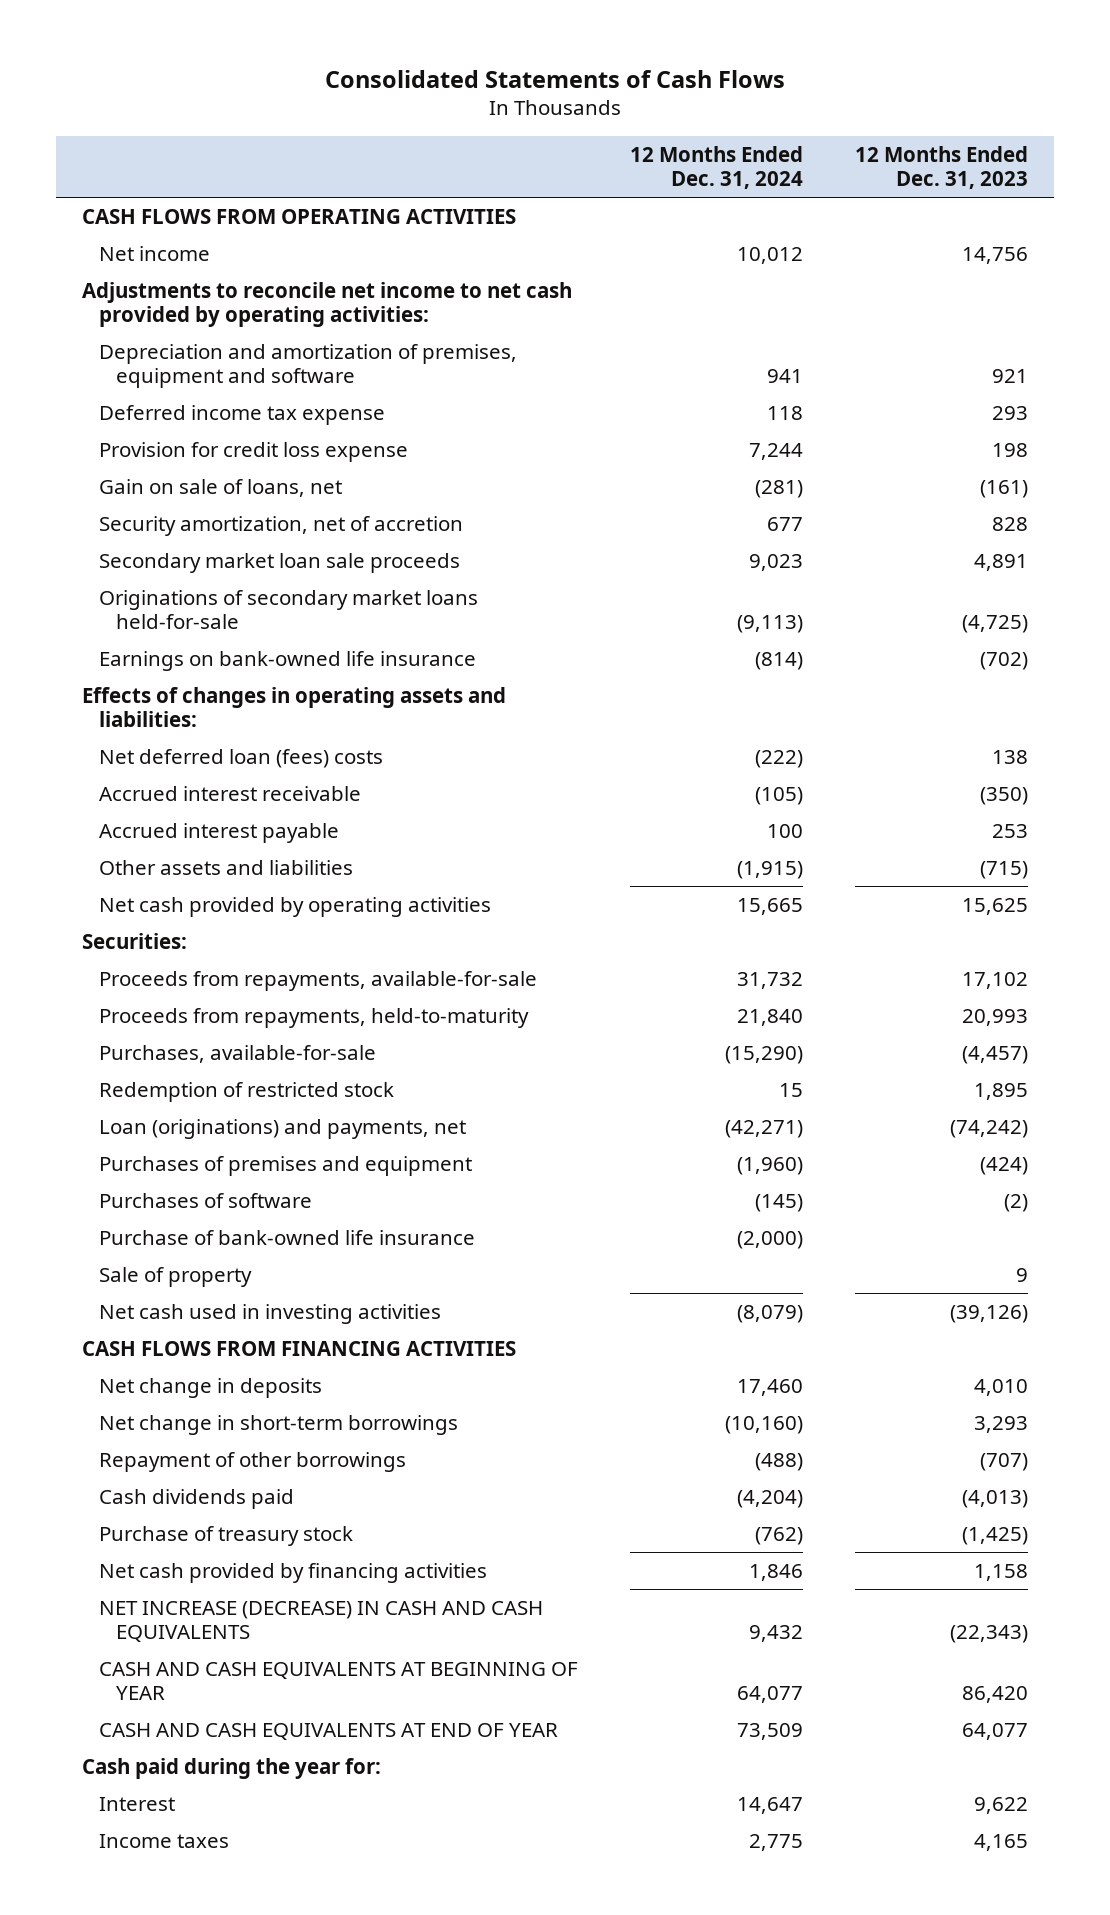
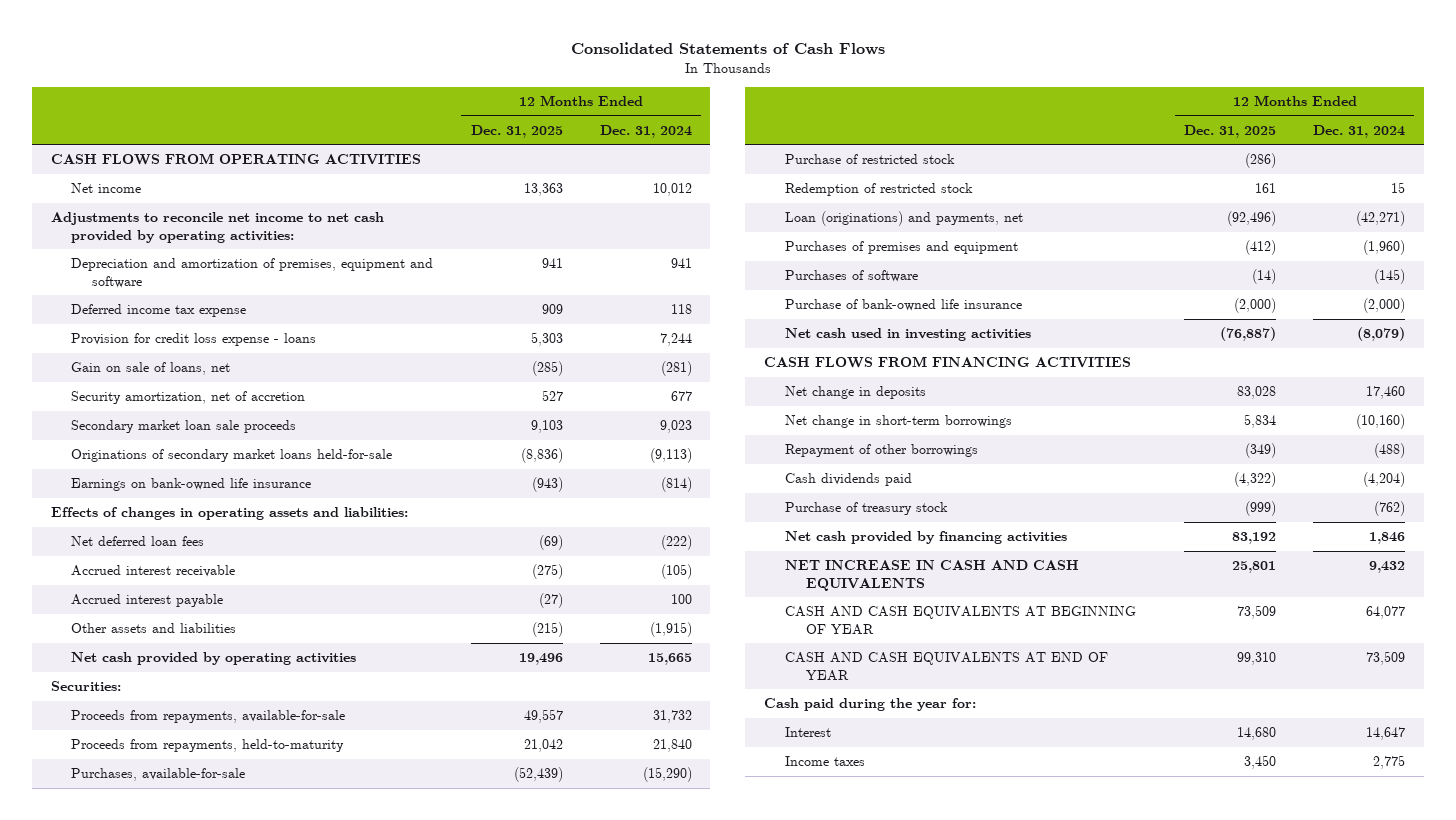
[855,146,1029,189] 12 Months Ended Dec. 31, 2023 -> none
none -> [470,124,563,138] Dec. 31, 2025
[98,442,408,463] Provision for credit loss expense -> [71,333,317,347] Provision for credit loss expense - loans
[98,749,383,769] Net deferred loan (fees) costs -> [71,536,205,547] Net deferred loan fees
none -> [784,154,955,165] Purchase of restricted stock
[98,1267,252,1288] Sale of property -> none
[98,1601,543,1642] NET INCREASE (DECREASE) IN CASH AND CASH EQUIVALENTS -> [784,560,1079,591] NET INCREASE IN CASH AND CASH EQUIVALENTS

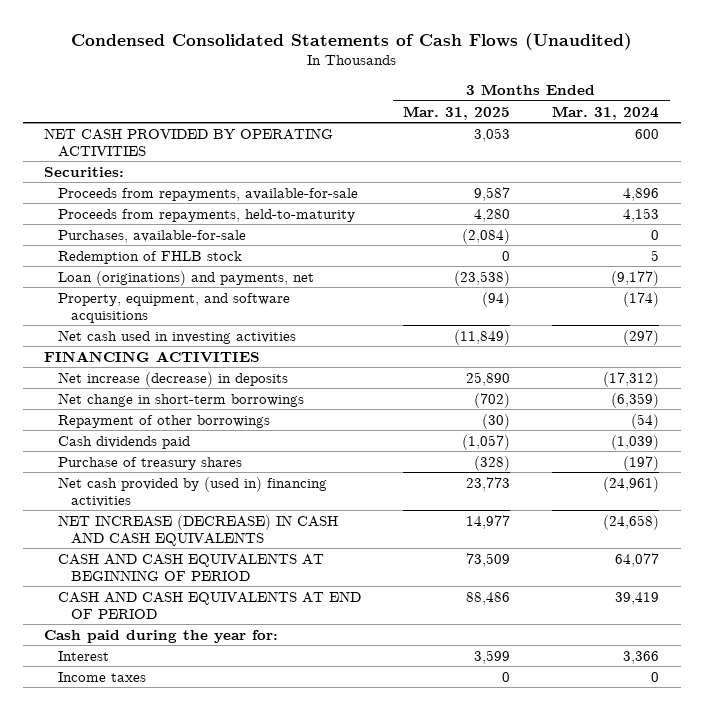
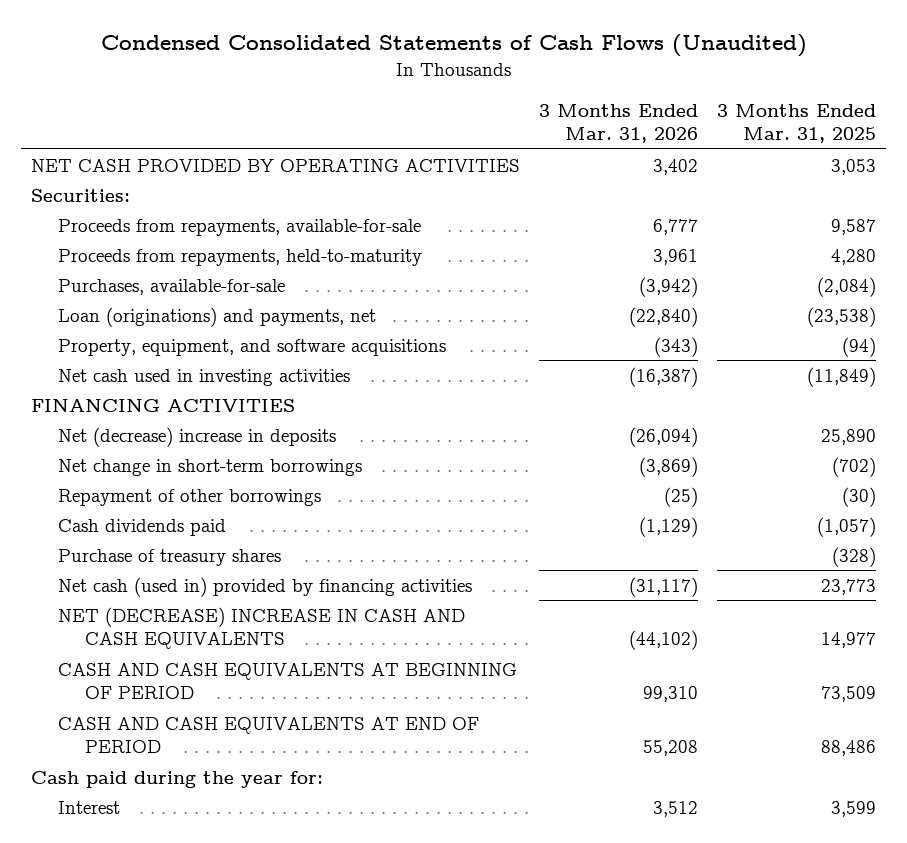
[552,105,660,120] Mar. 31, 2024 -> none
none -> [539,103,699,144] 3 Months Ended Mar. 31, 2026
[57,250,242,264] Redemption of FHLB stock -> none
[57,371,288,387] Net increase (decrease) in deposits -> [57,426,336,447] Net (decrease) increase in deposits
[57,476,327,507] Net cash provided by (used in) financing activities -> [57,576,472,597] Net cash (used in) provided by financing activities
[57,514,338,546] NET INCREASE (DECREASE) IN CASH AND CASH EQUIVALENTS -> [57,606,465,649] NET (DECREASE) INCREASE IN CASH AND CASH EQUIVALENTS
[57,671,146,682] Income taxes -> none

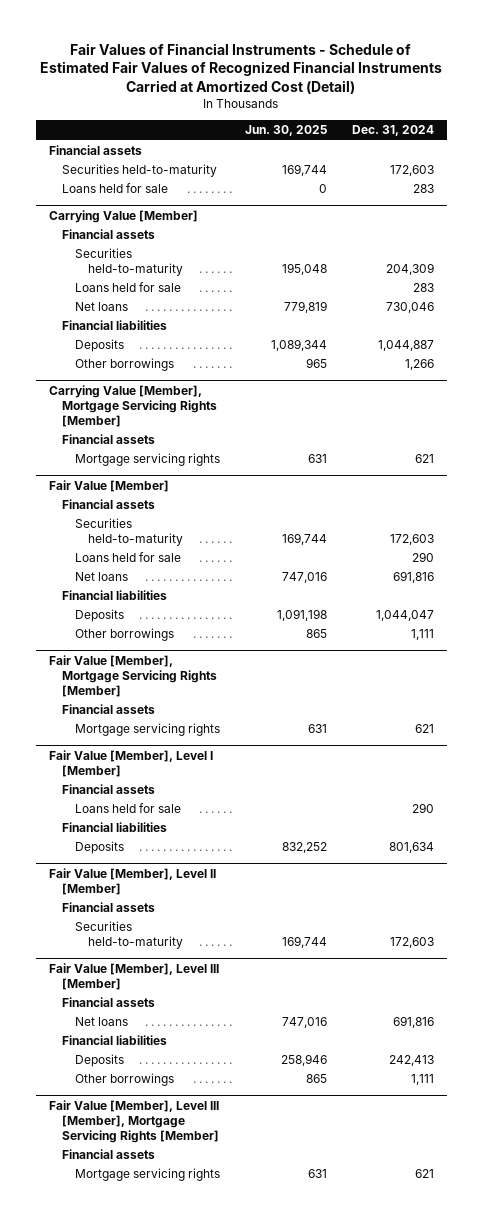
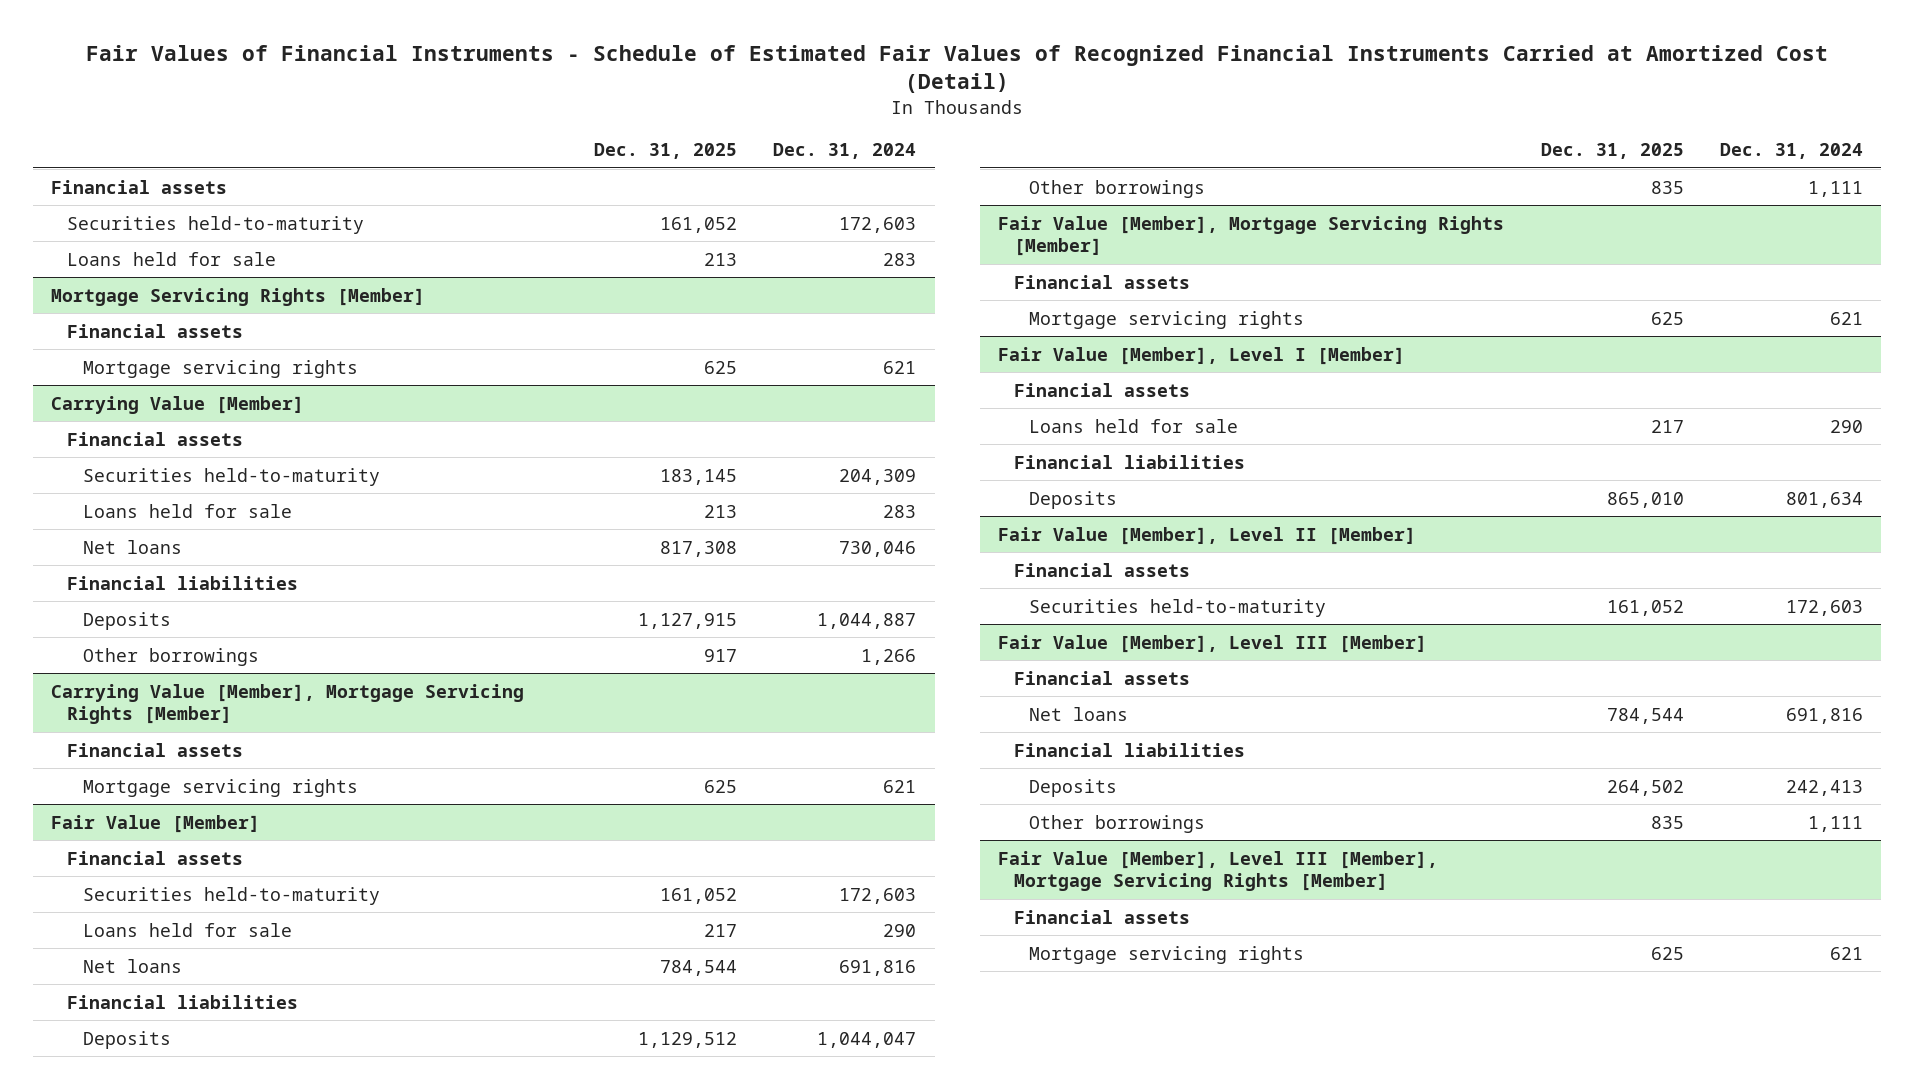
[244,125,327,137] Jun. 30, 2025 -> none
none -> [593,143,737,160] Dec. 31, 2025
none -> [51,287,426,306] Mortgage Servicing Rights [Member]
none -> [66,323,243,338] Financial assets
none -> [82,359,358,378] Mortgage servicing rights

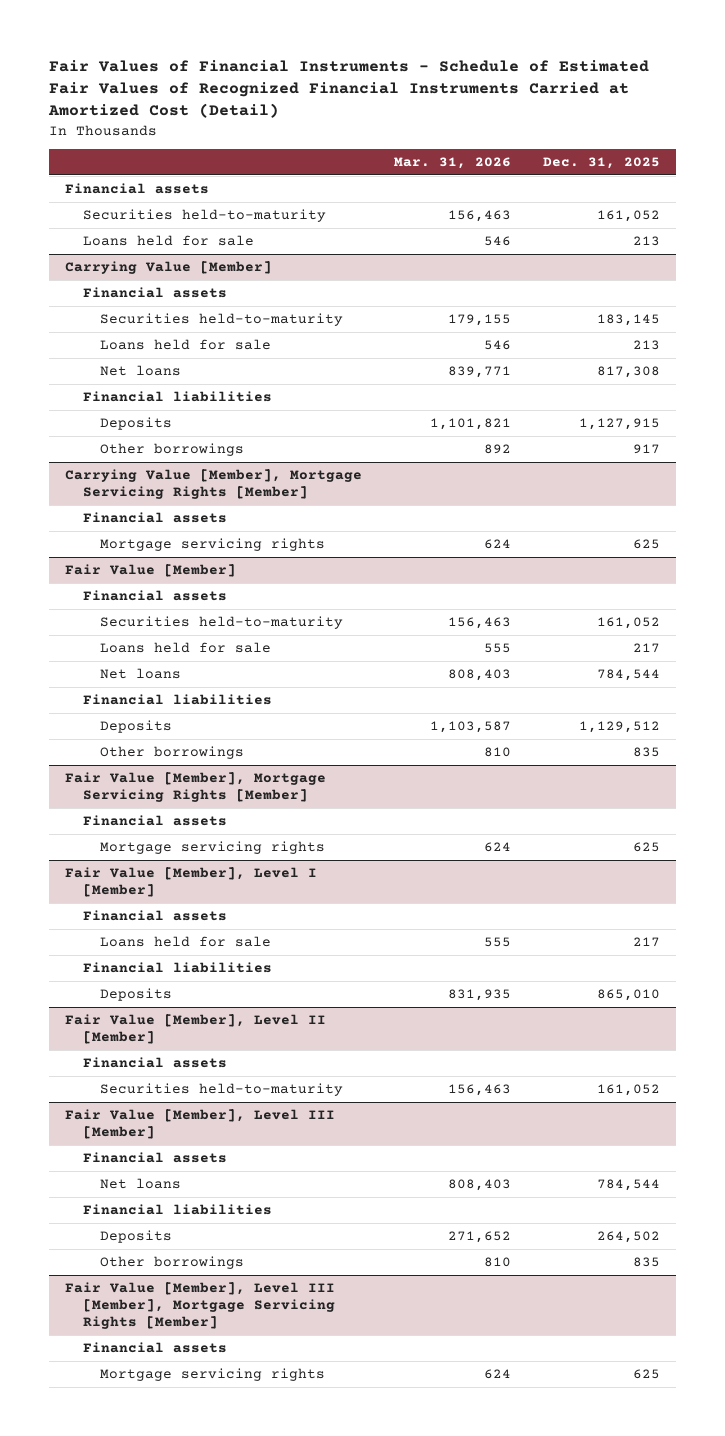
[773,143,917,160] Dec. 31, 2024 -> none
none -> [393,157,511,170] Mar. 31, 2026
[51,287,426,306] Mortgage Servicing Rights [Member] -> none
[66,323,243,338] Financial assets -> none
[82,359,358,378] Mortgage servicing rights -> none

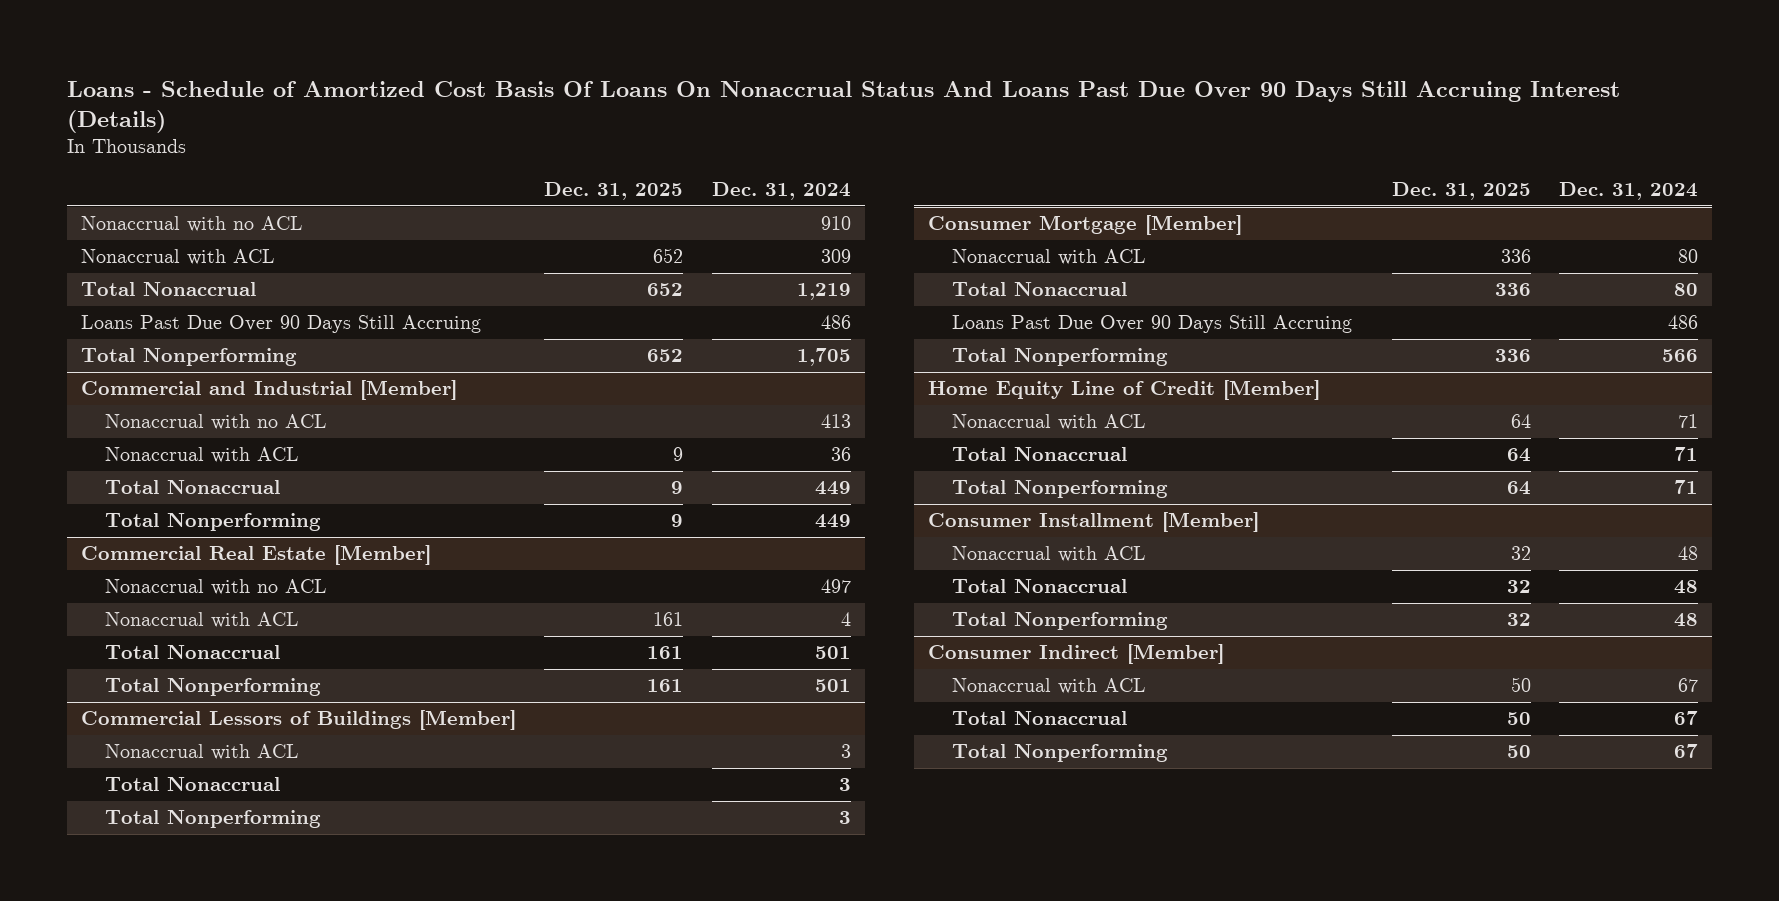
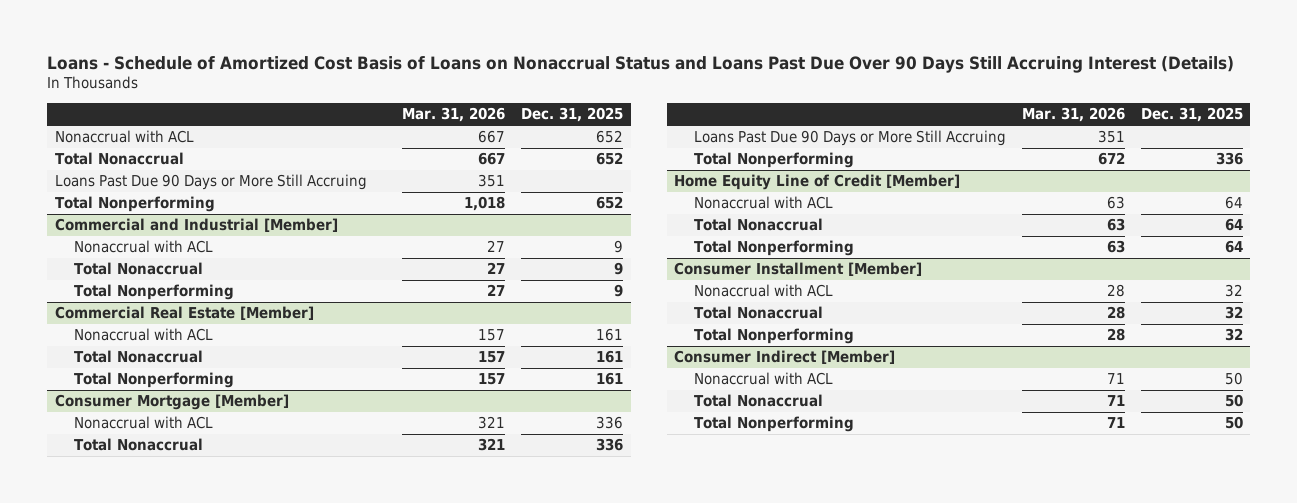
[66,80,1620,134] Loans - Schedule of Amortized Cost Basis Of Loans On Nonaccrual Status And Loans Past Due Over 90 Days Still Accruing Interest (Details) -> [46,56,1234,74] Loans - Schedule of Amortized Cost Basis of Loans on Nonaccrual Status and Loans Past Due Over 90 Days Still Accruing Interest (Details)
[711,182,851,201] Dec. 31, 2024 -> none
none -> [401,107,505,123] Mar. 31, 2026
[80,216,303,233] Nonaccrual with no ACL -> none
[80,315,481,334] Loans Past Due Over 90 Days Still Accruing -> [54,174,367,191] Loans Past Due 90 Days or More Still Accruing
[104,414,327,431] Nonaccrual with no ACL -> none
[104,579,327,596] Nonaccrual with no ACL -> none
[80,710,516,731] Commercial Lessors of Buildings [Member] -> none
[104,744,299,761] Nonaccrual with ACL -> none
[104,777,280,792] Total Nonaccrual -> none
[104,810,321,829] Total Nonperforming -> none
[952,315,1353,334] Loans Past Due Over 90 Days Still Accruing -> [693,130,1006,147] Loans Past Due 90 Days or More Still Accruing

